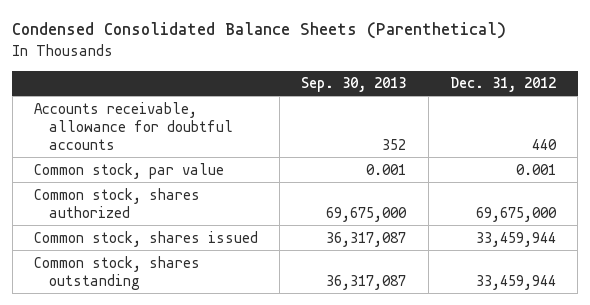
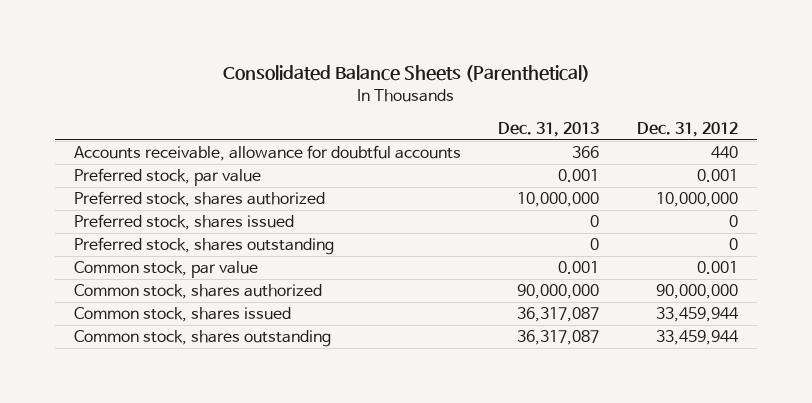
[12,22,507,40] Condensed Consolidated Balance Sheets (Parenthetical) -> [222,65,590,83] Consolidated Balance Sheets (Parenthetical)
[301,77,407,93] Sep. 30, 2013 -> none
none -> [498,121,600,137] Dec. 31, 2013
none -> [73,168,261,187] Preferred stock, par value
none -> [73,191,325,208] Preferred stock, shares authorized
none -> [73,214,294,231] Preferred stock, shares issued
none -> [73,237,334,256] Preferred stock, shares outstanding
[475,206,557,222] 69,675,000 -> [656,284,739,300] 90,000,000

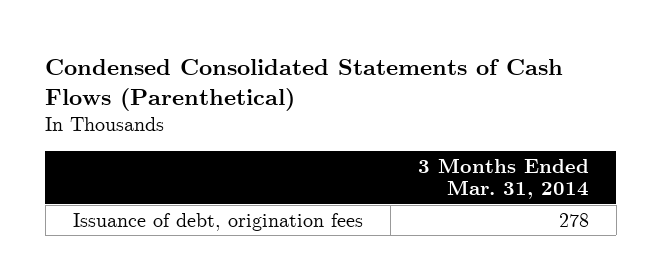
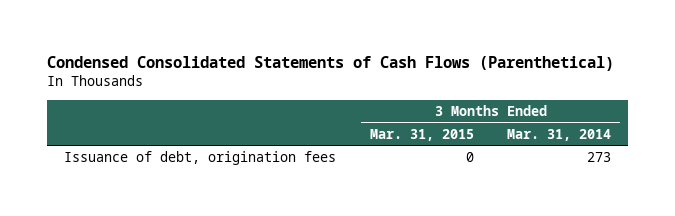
none -> [369,128,474,141] Mar. 31, 2015
[558,212,589,227] 278 -> [587,152,612,163] 273

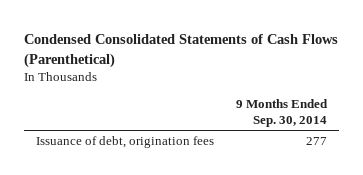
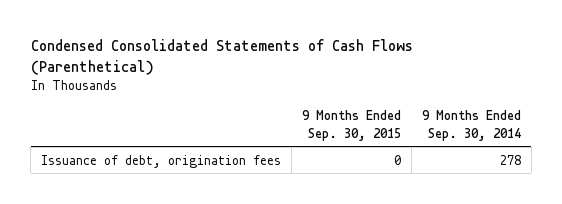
none -> [301,110,401,141] 9 Months Ended Sep. 30, 2015
[306,137,328,146] 277 -> [499,154,521,165] 278

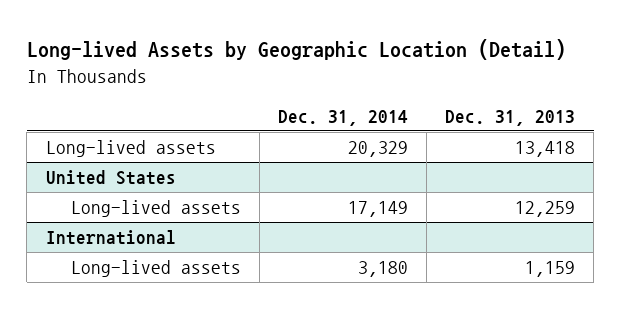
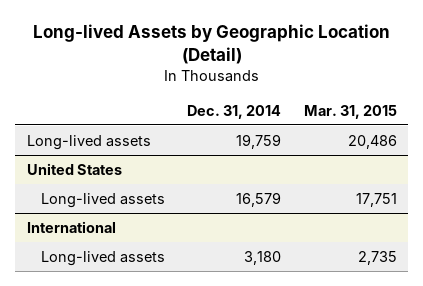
[445,109,576,126] Dec. 31, 2013 -> none
none -> [303,104,397,119] Mar. 31, 2015
[348,140,409,157] 20,329 -> [236,133,282,149] 19,759
[348,200,409,217] 17,149 -> [236,191,282,207] 16,579

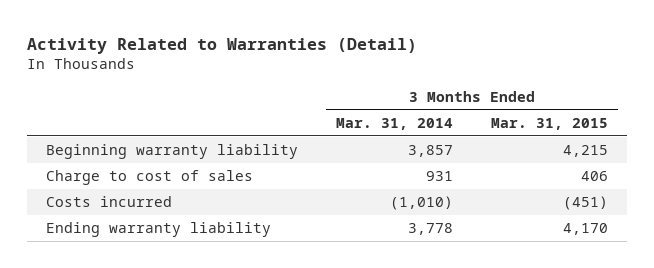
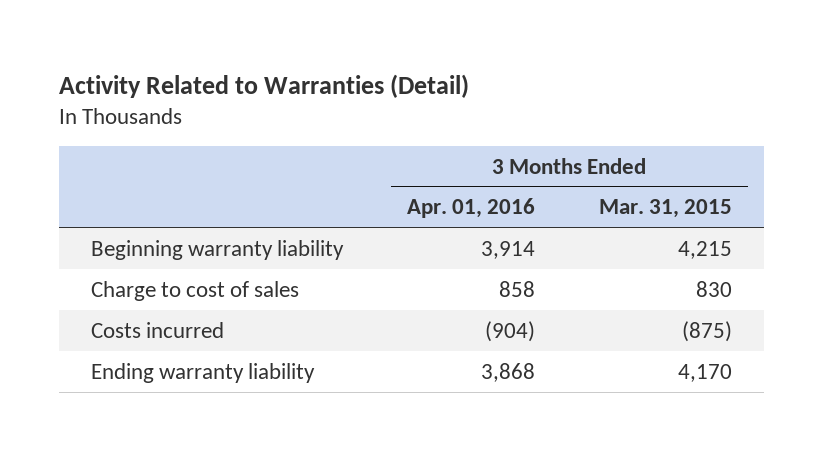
[335,118,453,131] Mar. 31, 2014 -> none
none -> [406,198,535,219] Apr. 01, 2016
[581,171,609,182] 406 -> [696,280,733,297] 830
[563,196,609,211] (451) -> [682,320,733,342] (875)

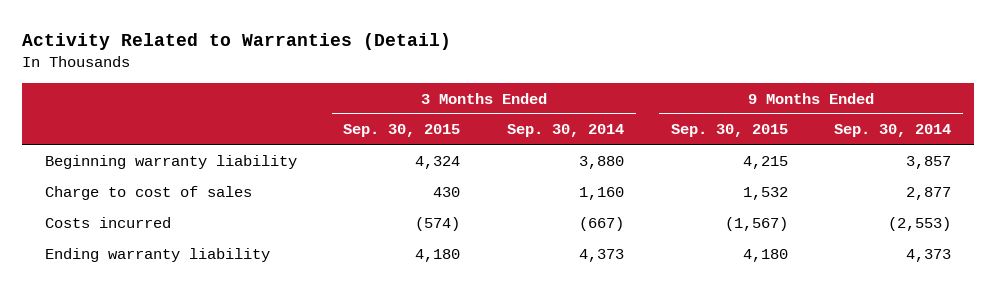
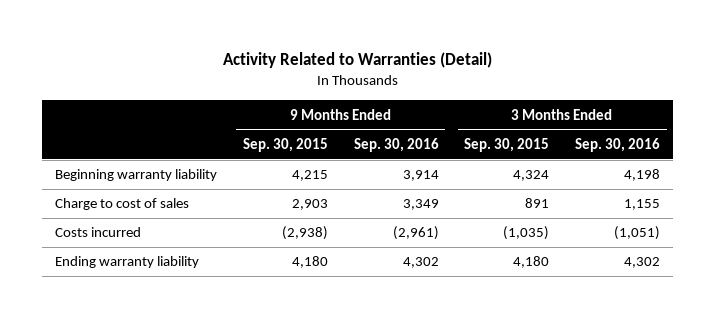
[506,124,624,138] Sep. 30, 2014 -> none
[834,124,952,138] Sep. 30, 2014 -> none
none -> [353,138,439,153] Sep. 30, 2016
none -> [575,138,661,153] Sep. 30, 2016
[433,186,461,197] 430 -> [525,198,550,209] 891
[742,186,788,200] 1,532 -> [291,199,328,211] 2,903
[415,216,461,231] (574) -> [503,226,550,241] (1,035)
[724,216,788,231] (1,567) -> [281,226,328,241] (2,938)

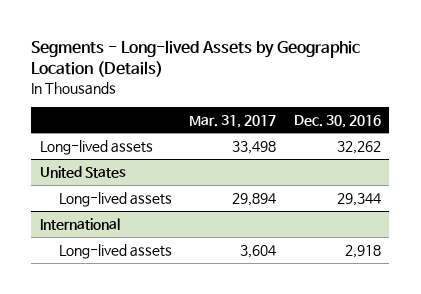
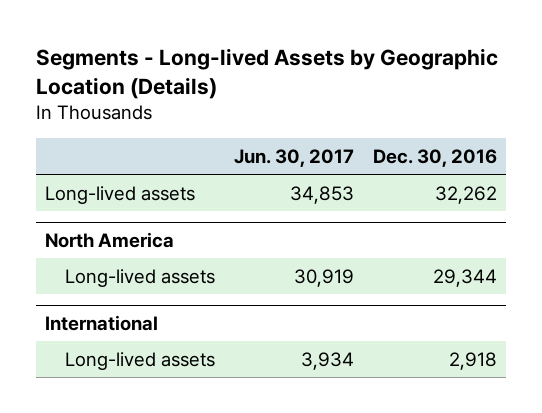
[189,114,277,128] Mar. 31, 2017 -> none
none -> [234,148,355,167] Jun. 30, 2017
[39,165,126,178] United States -> [45,231,175,248] North America

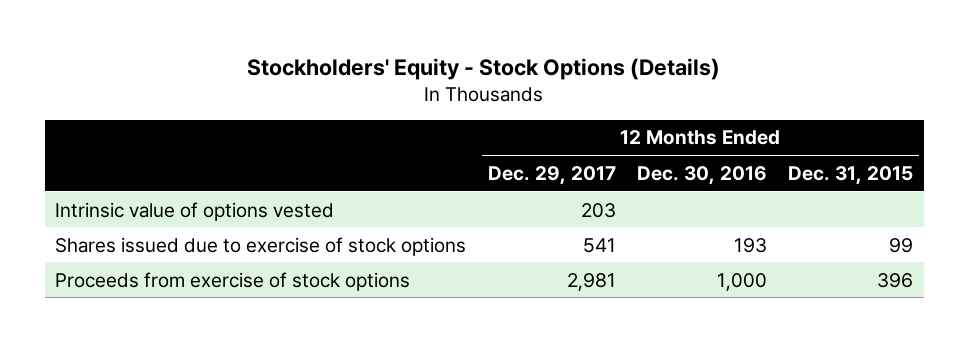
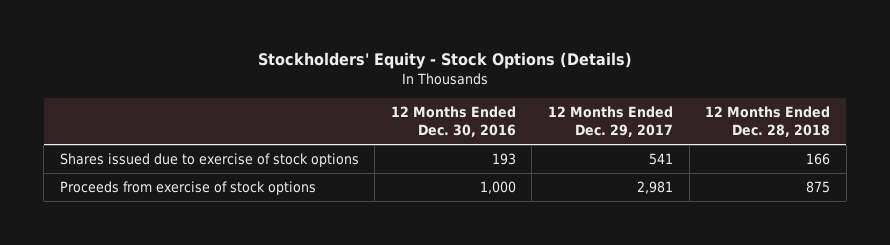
[788,165,914,185] Dec. 31, 2015 -> none
none -> [705,106,831,138] 12 Months Ended Dec. 28, 2018
[55,201,335,221] Intrinsic value of options vested -> none

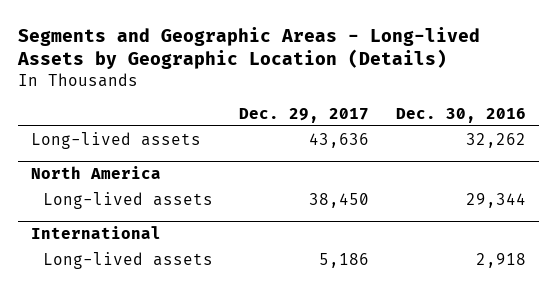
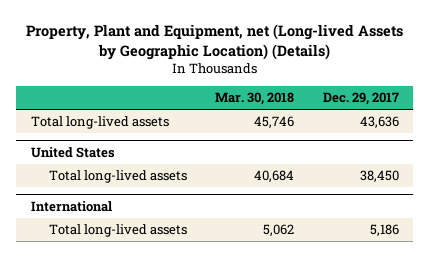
[16,26,480,70] Segments and Geographic Areas - Long-lived Assets by Geographic Location (Details) -> [25,24,403,61] Property, Plant and Equipment, net (Long-lived Assets by Geographic Location) (Details)
[395,107,526,123] Dec. 30, 2016 -> none
none -> [215,92,295,106] Mar. 30, 2018
[31,131,202,149] Long-lived assets -> [30,116,169,130] Total long-lived assets
[31,166,162,180] North America -> [30,146,115,158] United States
[42,191,213,209] Long-lived assets -> [48,170,187,184] Total long-lived assets
[42,251,213,269] Long-lived assets -> [48,224,187,238] Total long-lived assets

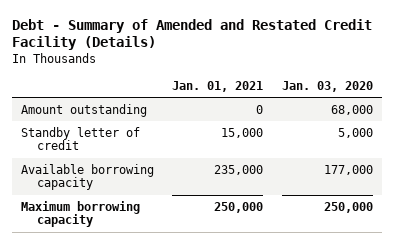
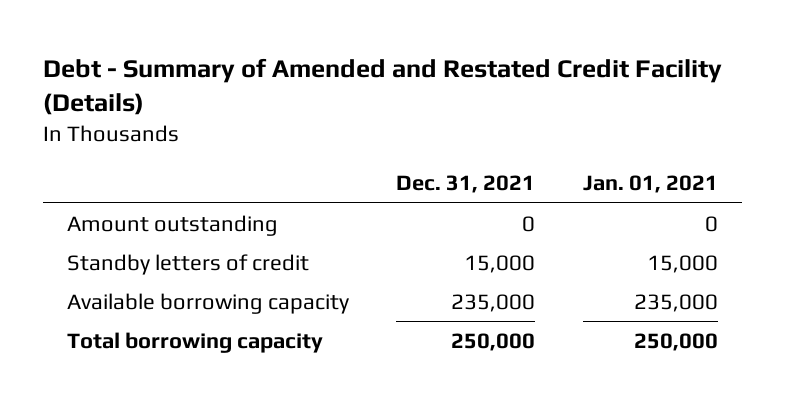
[281,81,373,93] Jan. 03, 2020 -> none
none -> [396,175,536,194] Dec. 31, 2021
[20,126,140,151] Standby letter of credit -> [66,253,309,275] Standby letters of credit
[20,200,140,228] Maximum borrowing capacity -> [66,331,323,353] Total borrowing capacity

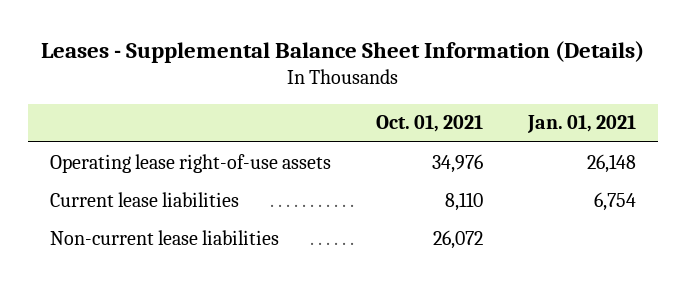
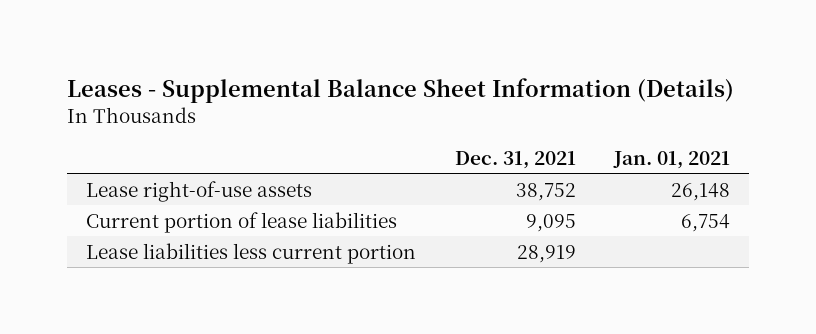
[375,115,483,133] Oct. 01, 2021 -> none
none -> [454,150,576,169] Dec. 31, 2021
[50,153,332,173] Operating lease right-of-use assets -> [86,180,313,202] Lease right-of-use assets
[50,191,240,207] Current lease liabilities -> [86,211,398,233] Current portion of lease liabilities
[50,229,280,245] Non-current lease liabilities -> [86,242,417,264] Lease liabilities less current portion

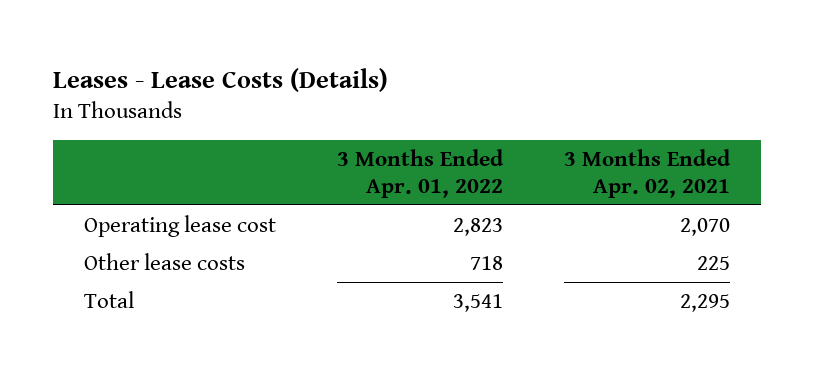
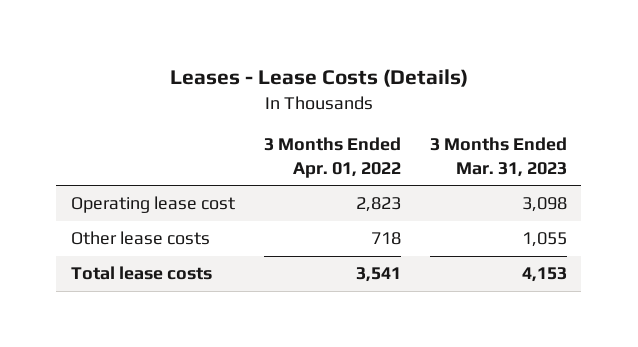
[564,148,732,198] 3 Months Ended Apr. 02, 2021 -> none
none -> [429,137,567,177] 3 Months Ended Mar. 31, 2023
[83,290,134,308] Total -> [70,266,212,281] Total lease costs

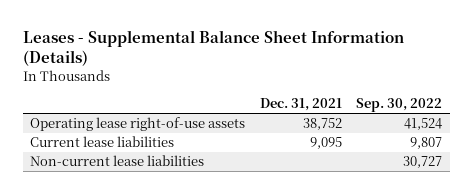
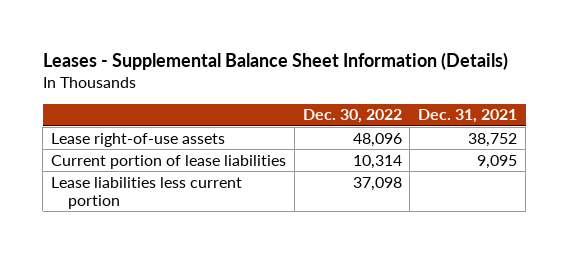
[356,98,443,113] Sep. 30, 2022 -> none
none -> [302,109,402,124] Dec. 30, 2022
[30,117,246,132] Operating lease right-of-use assets -> [50,132,225,147] Lease right-of-use assets
[30,136,175,148] Current lease liabilities -> [50,154,286,169] Current portion of lease liabilities
[30,155,205,167] Non-current lease liabilities -> [50,176,242,209] Lease liabilities less current portion

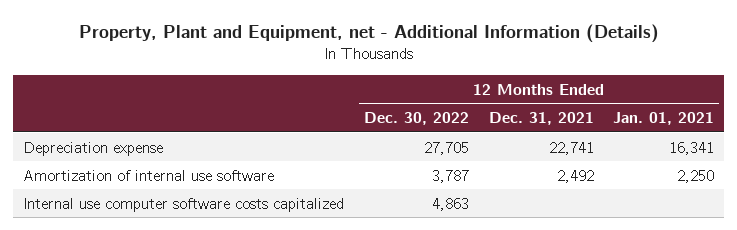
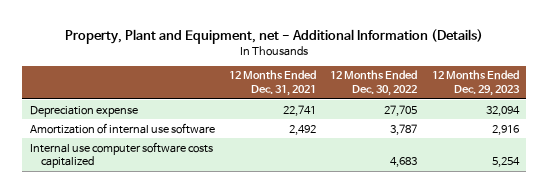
[613,112,715,126] Jan. 01, 2021 -> none
none -> [431,70,520,97] 12 Months Ended Dec. 29, 2023
[431,197,469,211] 4,863 -> [390,157,418,168] 4,683

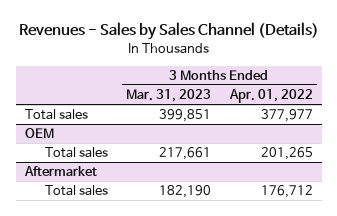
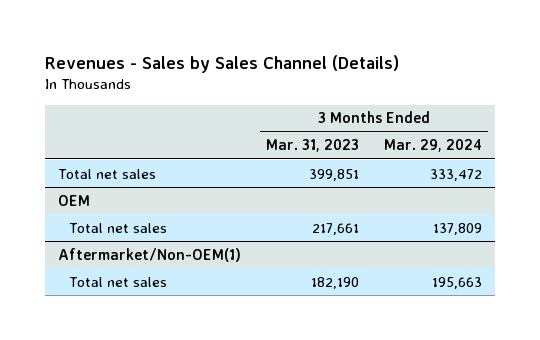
[228,89,313,104] Apr. 01, 2022 -> none
none -> [384,139,483,153] Mar. 29, 2024
[24,109,88,121] Total sales -> [57,168,156,179] Total net sales
[44,147,108,159] Total sales -> [68,222,167,233] Total net sales
[23,166,97,177] Aftermarket -> [57,247,241,262] Aftermarket/Non-OEM(1)
[44,185,108,197] Total sales -> [68,276,167,287] Total net sales

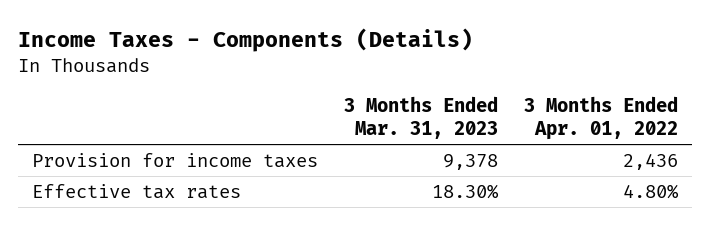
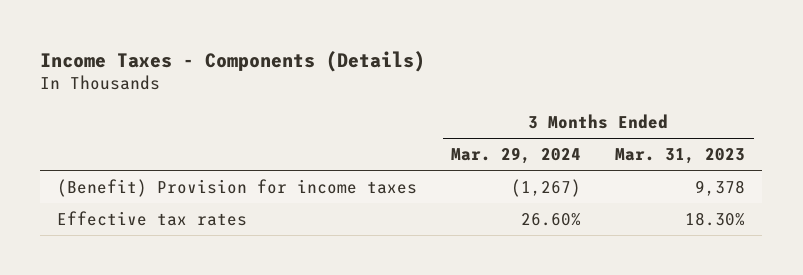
[524,96,679,141] 3 Months Ended Apr. 01, 2022 -> none
none -> [451,147,582,165] Mar. 29, 2024
[31,152,318,168] Provision for income taxes -> [57,178,418,197] (Benefit) Provision for income taxes

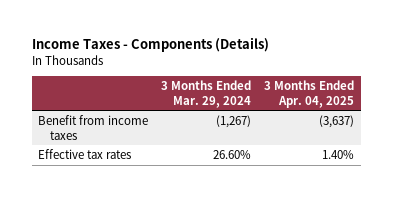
[615,148,746,165] Mar. 31, 2023 -> none
none -> [264,80,355,108] 3 Months Ended Apr. 04, 2025
[57,178,418,197] (Benefit) Provision for income taxes -> [38,114,149,140] Benefit from income taxes

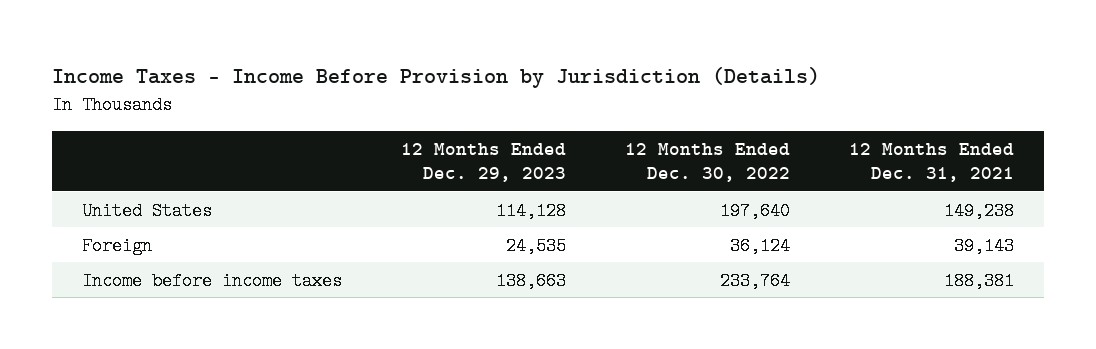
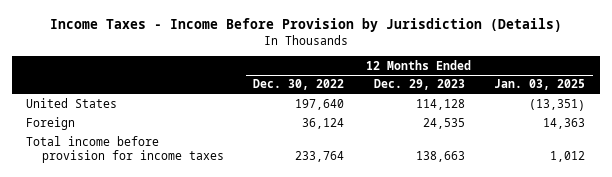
[849,142,1015,183] 12 Months Ended Dec. 31, 2021 -> none
none -> [494,79,586,91] Jan. 03, 2025
[81,271,342,290] Income before income taxes -> [26,136,224,163] Total income before provision for income taxes

